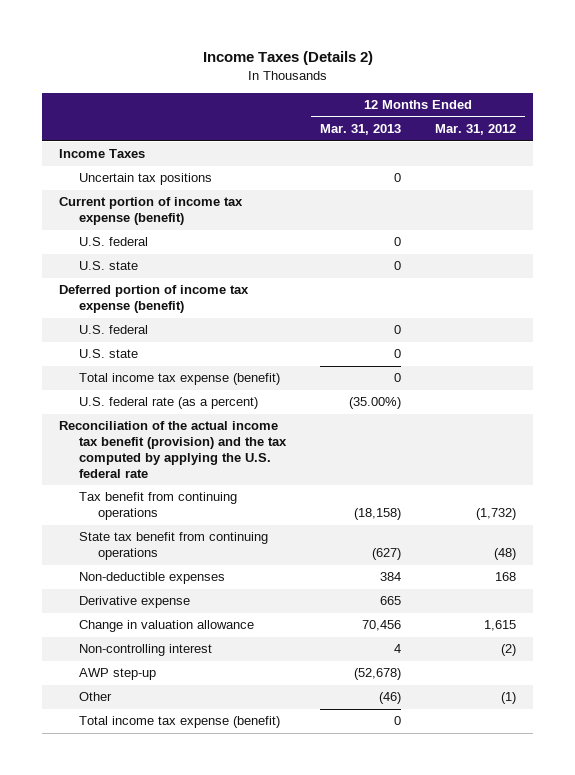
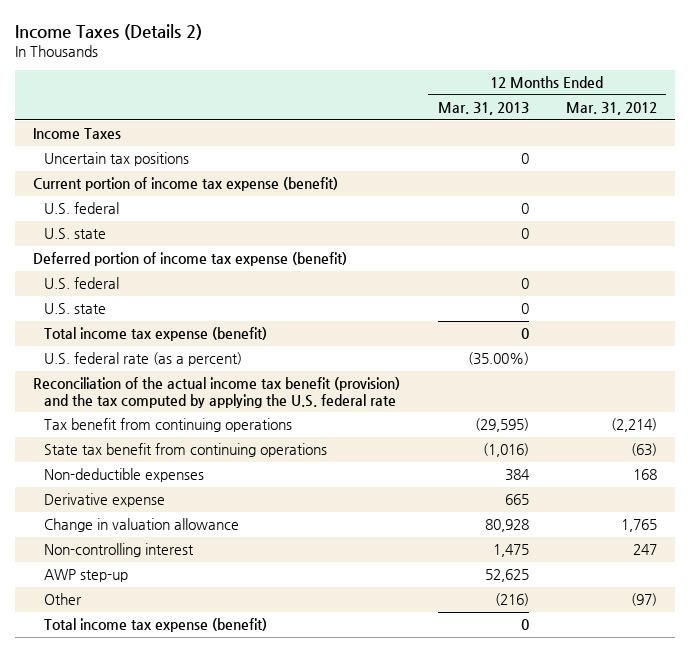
[353,508,401,521] (18,158) -> [474,418,529,433] (29,595)
[476,508,517,521] (1,732) -> [610,418,657,433] (2,214)
[371,548,401,561] (627) -> [482,443,529,458] (1,016)
[494,548,517,561] (48) -> [630,443,657,457] (63)
[361,620,401,632] 70,456 -> [484,519,529,533] 80,928
[484,620,517,632] 1,615 -> [620,519,657,533] 1,765
[393,644,401,654] 4 -> [492,544,529,558] 1,475
[501,644,517,657] (2) -> [632,544,657,556] 247
[353,668,401,681] (52,678) -> [484,569,529,583] 52,625
[378,692,401,705] (46) -> [494,593,529,607] (216)
[501,692,517,705] (1) -> [630,593,657,607] (97)

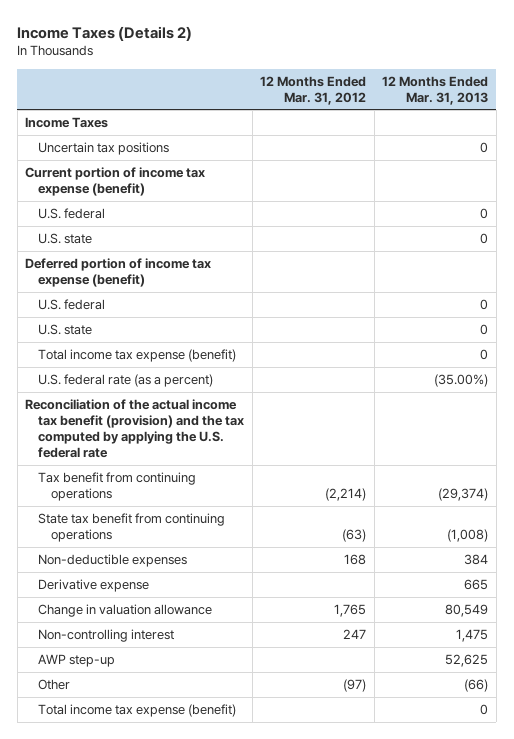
[474,418,529,433] (29,595) -> [438,488,489,502] (29,374)
[482,443,529,458] (1,016) -> [447,529,489,543] (1,008)
[484,519,529,533] 80,928 -> [445,604,489,618] 80,549
[494,593,529,607] (216) -> [464,679,489,693] (66)

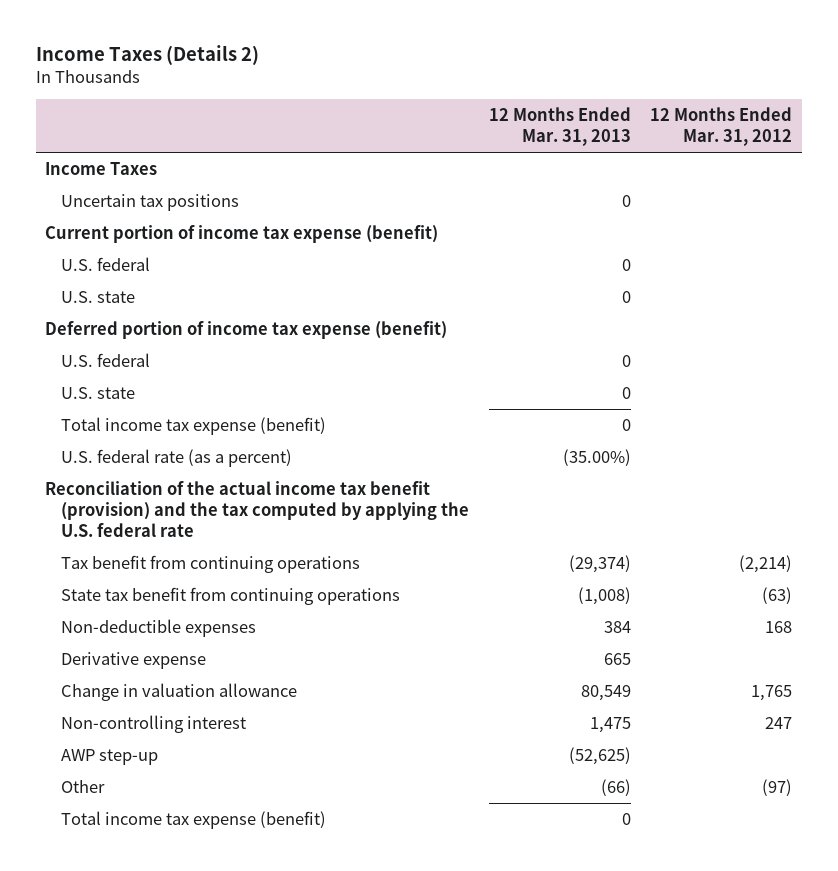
[445,654,489,668] 52,625 -> [568,747,631,766] (52,625)

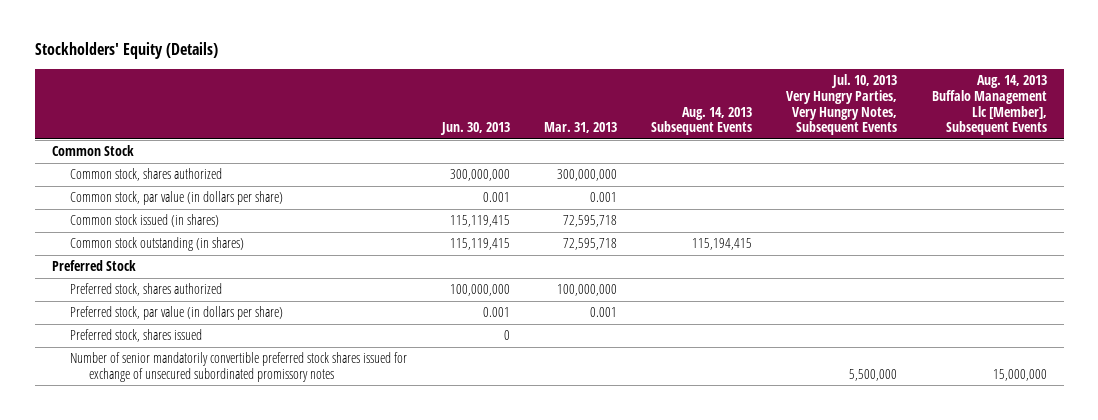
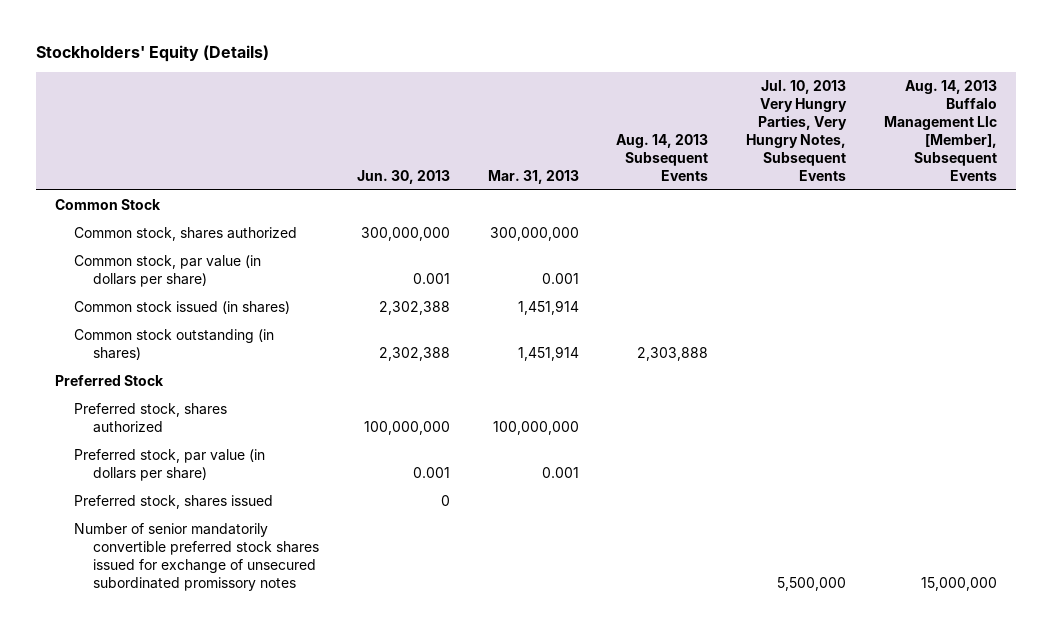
[449,215,510,228] 115,119,415 -> [378,301,450,316] 2,302,388
[562,215,617,228] 72,595,718 -> [517,300,579,316] 1,451,914
[449,238,510,251] 115,119,415 -> [378,347,450,362] 2,302,388
[562,238,617,251] 72,595,718 -> [517,346,579,362] 1,451,914
[692,238,753,251] 115,194,415 -> [637,347,709,362] 2,303,888

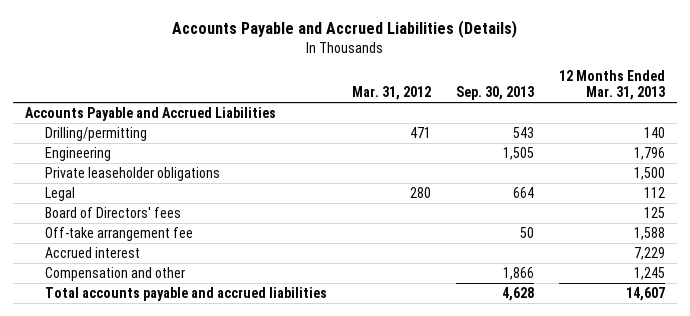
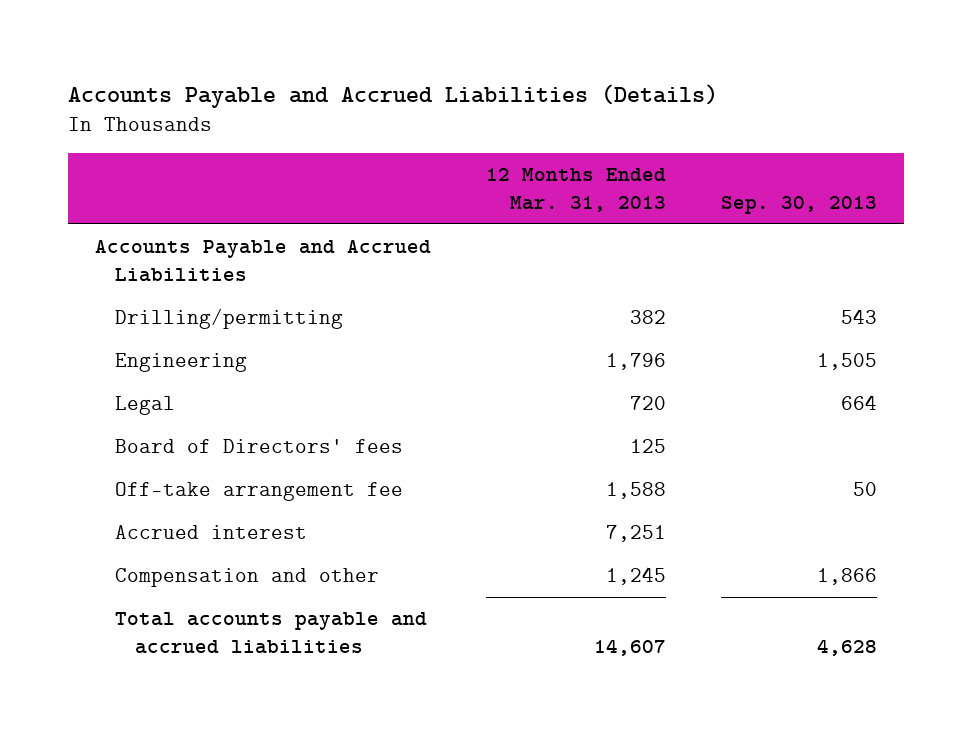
[351,86,431,101] Mar. 31, 2012 -> none
[643,126,665,138] 140 -> [630,310,667,325] 382
[44,166,220,181] Private leaseholder obligations -> none
[643,186,665,198] 112 -> [630,396,667,411] 720
[633,246,665,260] 7,229 -> [606,525,667,543] 7,251

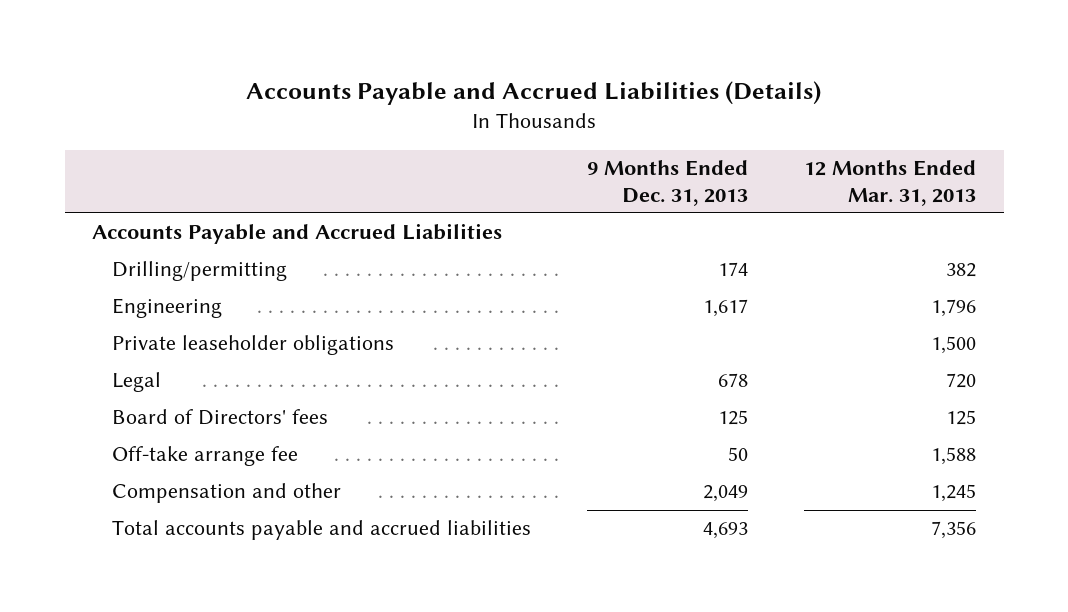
[720,195,877,214] Sep. 30, 2013 -> none
none -> [587,160,749,206] 9 Months Ended Dec. 31, 2013
none -> [112,335,395,356] Private leaseholder obligations
[114,525,307,540] Accrued interest -> none
[114,482,403,502] Off-take arrangement fee -> [112,446,299,467] Off-take arrange fee
[594,638,667,656] 14,607 -> [931,521,977,540] 7,356

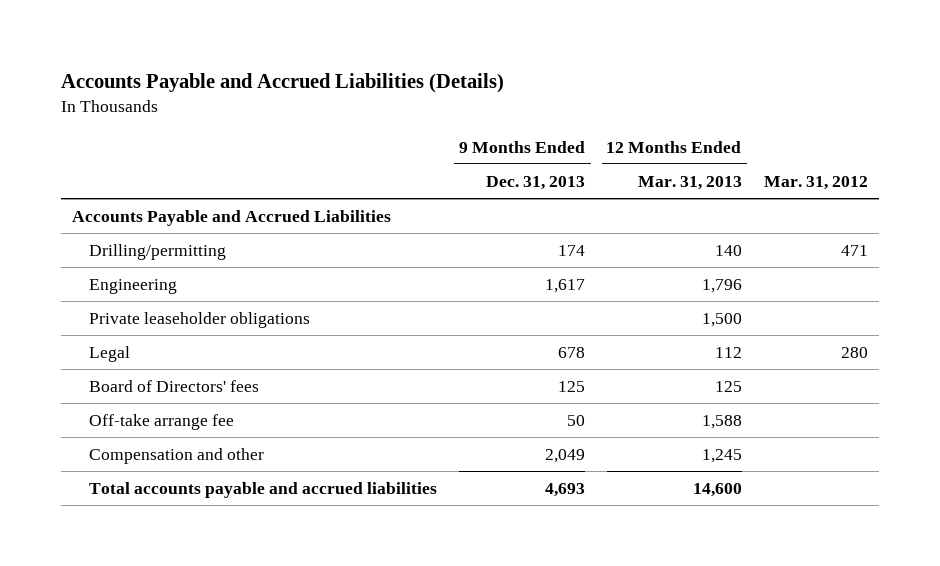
none -> [763,175,868,190] Mar. 31, 2012
[946,263,977,278] 382 -> [714,244,742,256] 140
[946,373,977,389] 720 -> [714,346,742,358] 112
[931,521,977,540] 7,356 -> [692,482,742,497] 14,600

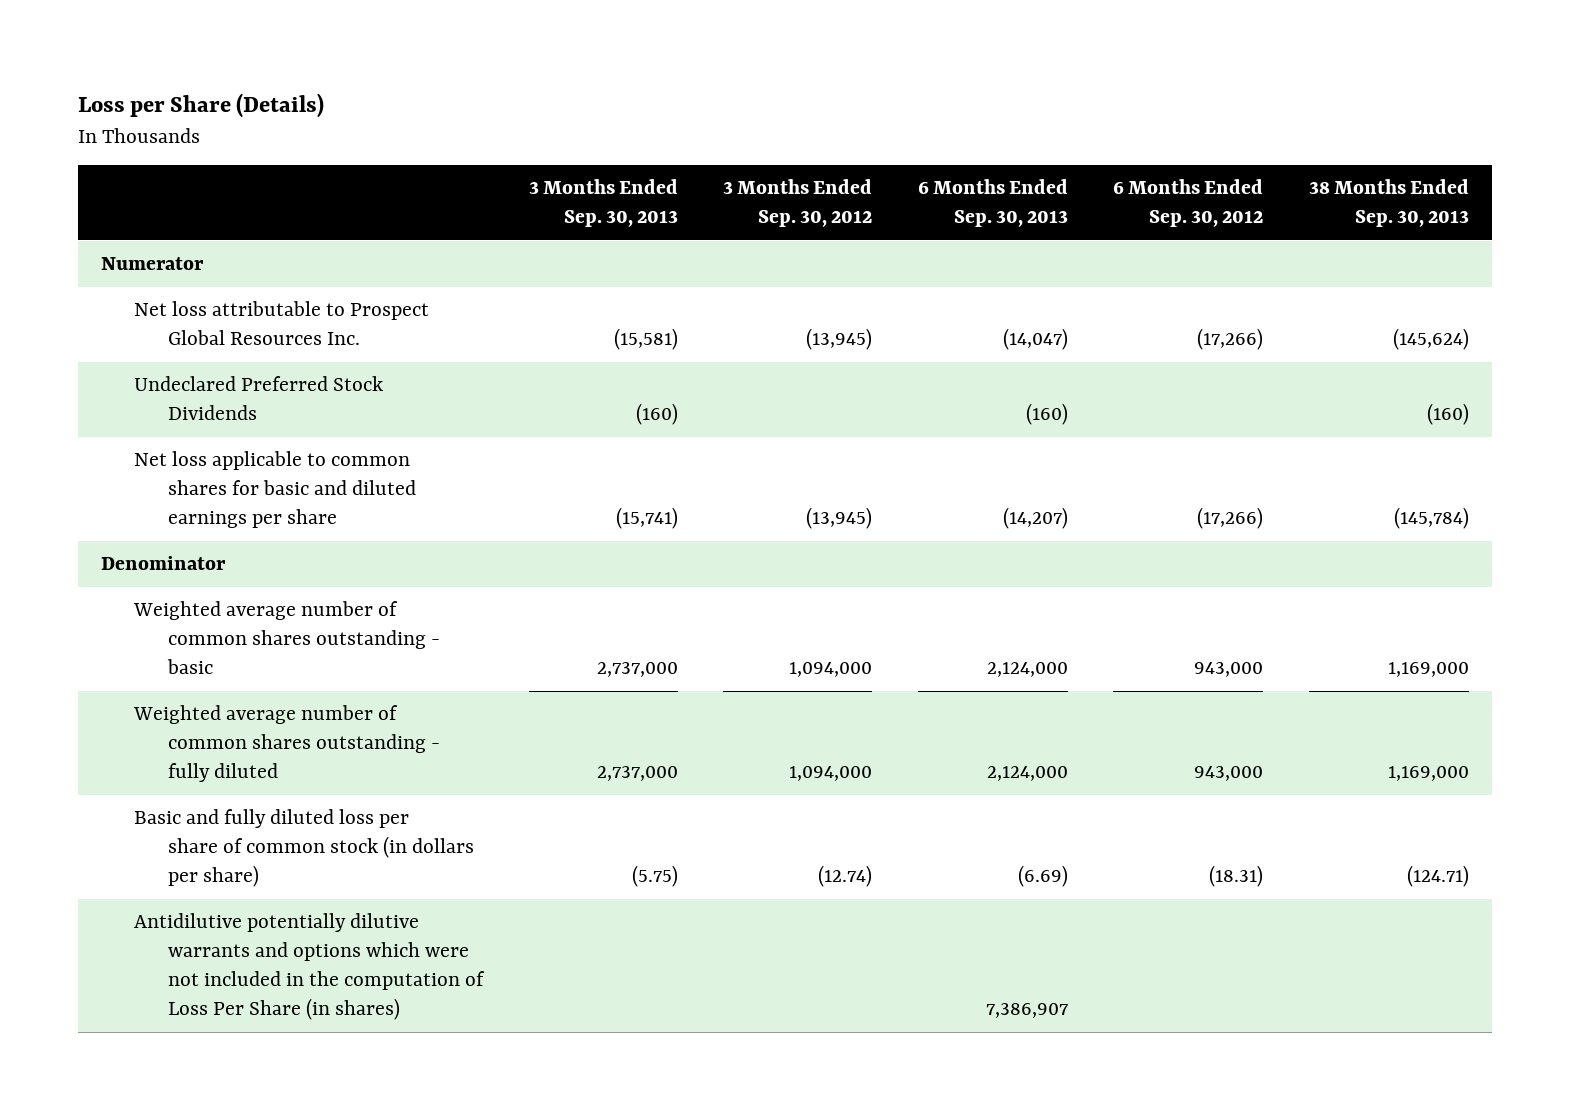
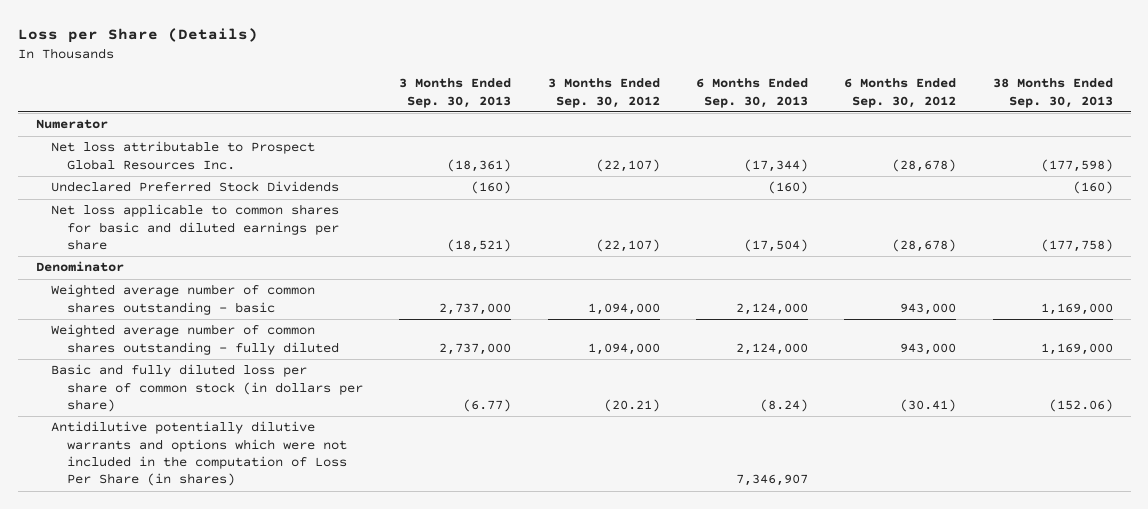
[613,328,678,351] (15,581) -> [447,158,512,172] (18,361)
[806,328,873,351] (13,945) -> [595,158,660,172] (22,107)
[1002,328,1068,351] (14,047) -> [743,158,808,172] (17,344)
[1197,328,1264,351] (17,266) -> [892,158,957,172] (28,678)
[1392,328,1469,351] (145,624) -> [1040,158,1113,172] (177,598)
[615,507,678,530] (15,741) -> [447,239,512,253] (18,521)
[806,507,873,530] (13,945) -> [595,239,660,253] (22,107)
[1002,507,1068,530] (14,207) -> [743,239,808,253] (17,504)
[1197,507,1264,530] (17,266) -> [892,239,957,253] (28,678)
[1393,507,1469,530] (145,784) -> [1040,239,1113,253] (177,758)
[631,865,678,888] (5.75) -> [463,399,512,413] (6.77)
[818,865,873,888] (12.74) -> [603,399,660,413] (20.21)
[1017,865,1068,888] (6.69) -> [759,399,808,413] (8.24)
[1209,865,1264,888] (18.31) -> [900,399,957,413] (30.41)
[1406,865,1469,888] (124.71) -> [1048,399,1113,413] (152.06)
[985,1002,1068,1018] 7,386,907 -> [735,474,808,487] 7,346,907

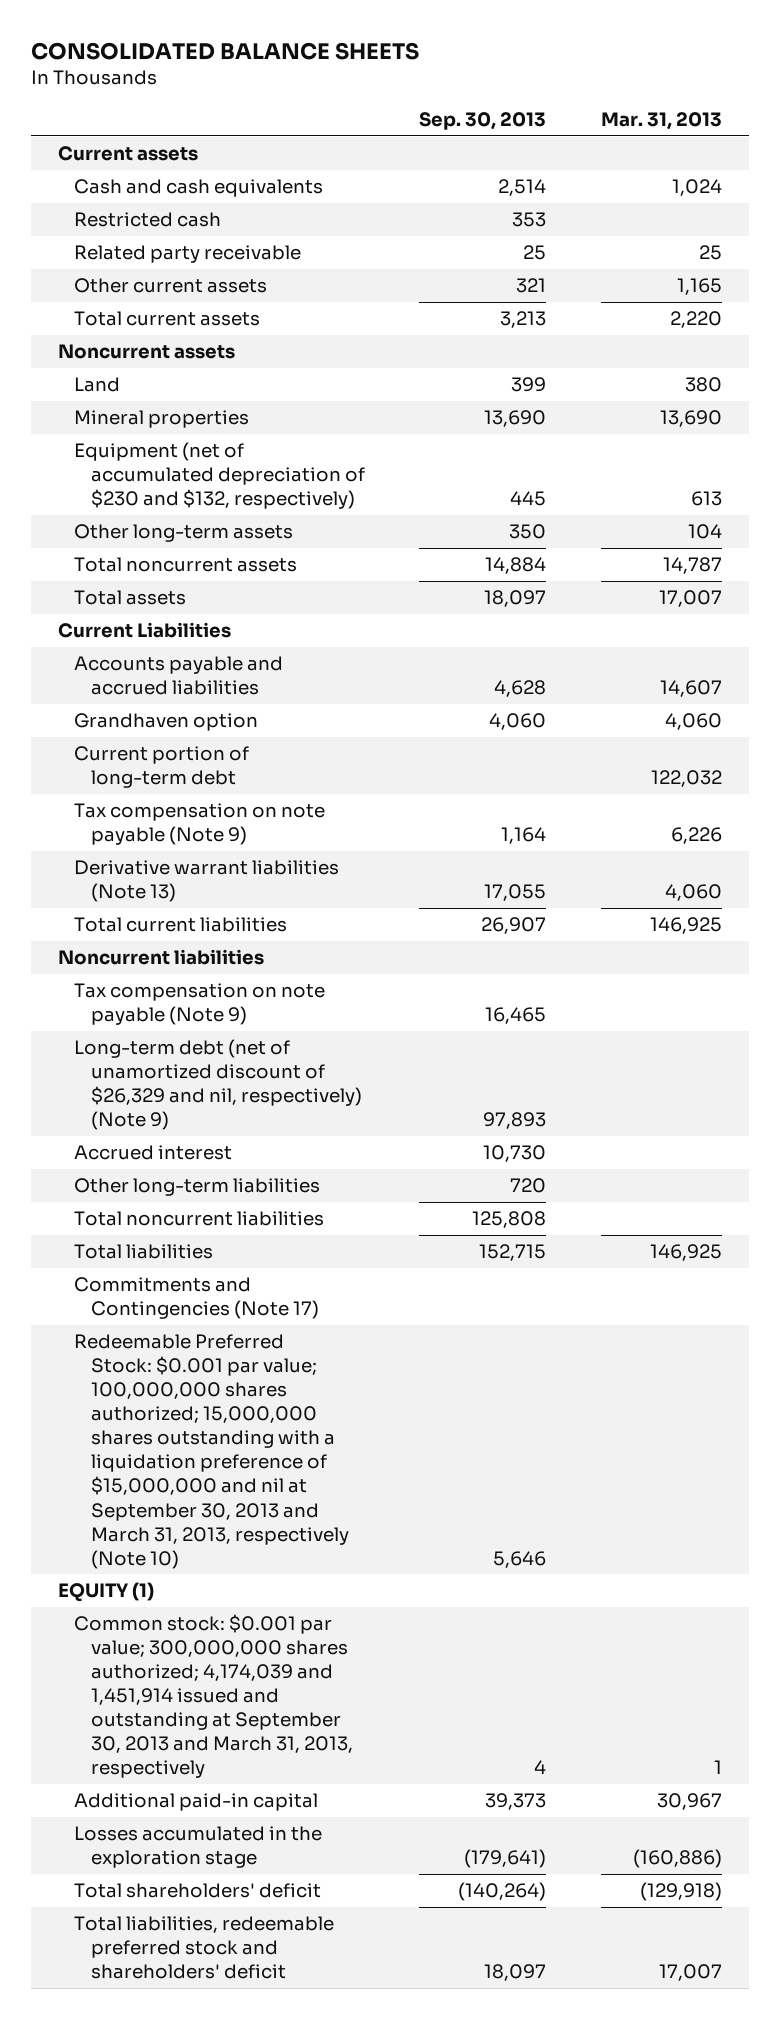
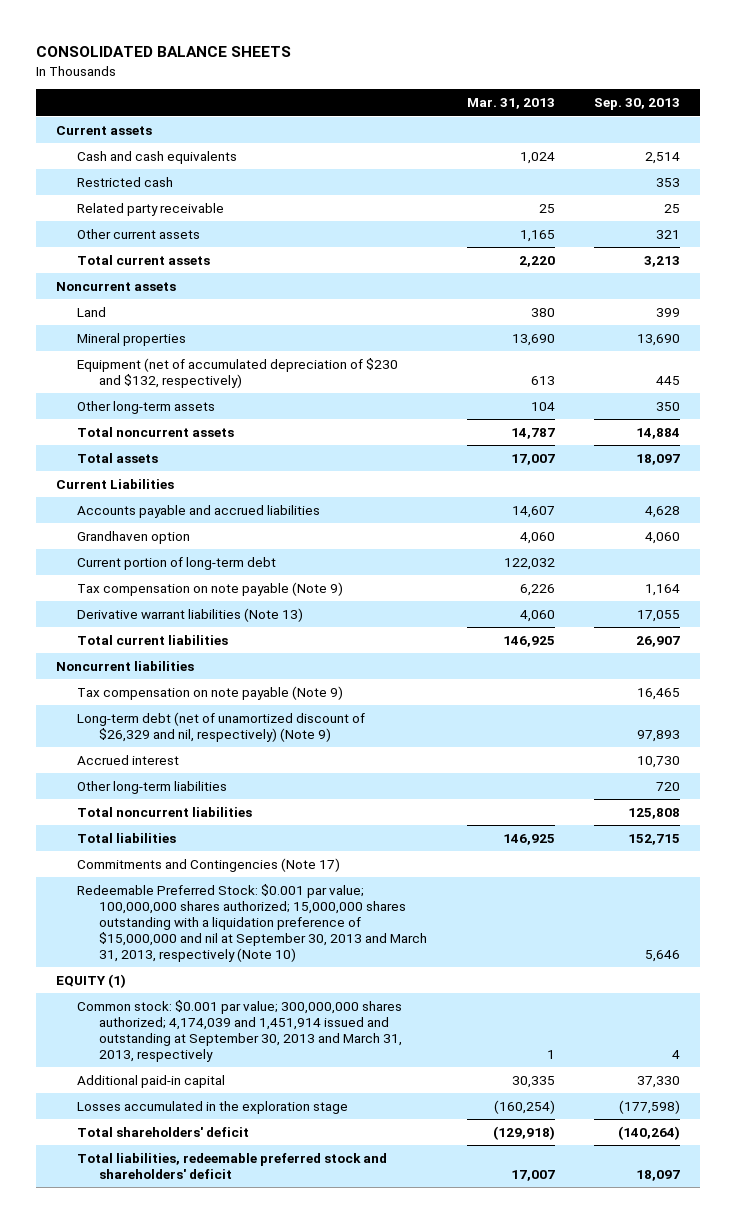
[485,1793,547,1811] 39,373 -> [637,1075,681,1088] 37,330
[656,1793,722,1811] 30,967 -> [511,1075,555,1088] 30,335
[464,1849,547,1869] (179,641) -> [619,1099,681,1114] (177,598)
[632,1849,722,1869] (160,886) -> [493,1099,555,1114] (160,254)

